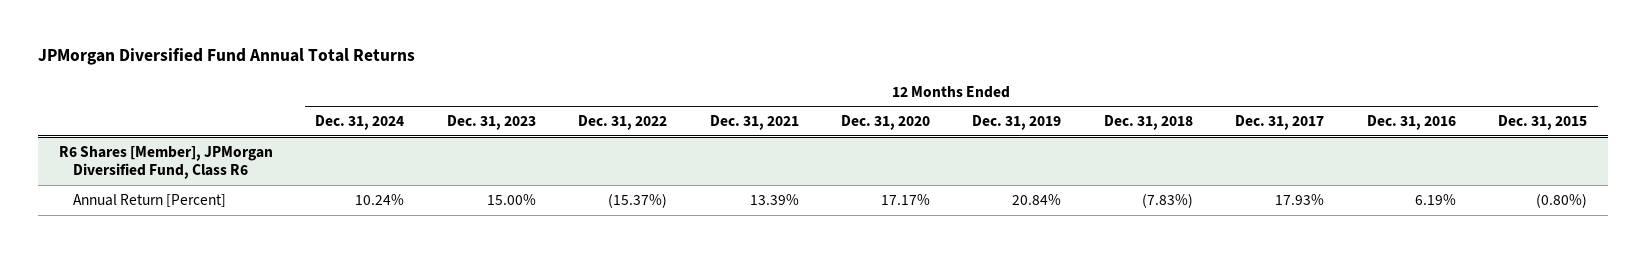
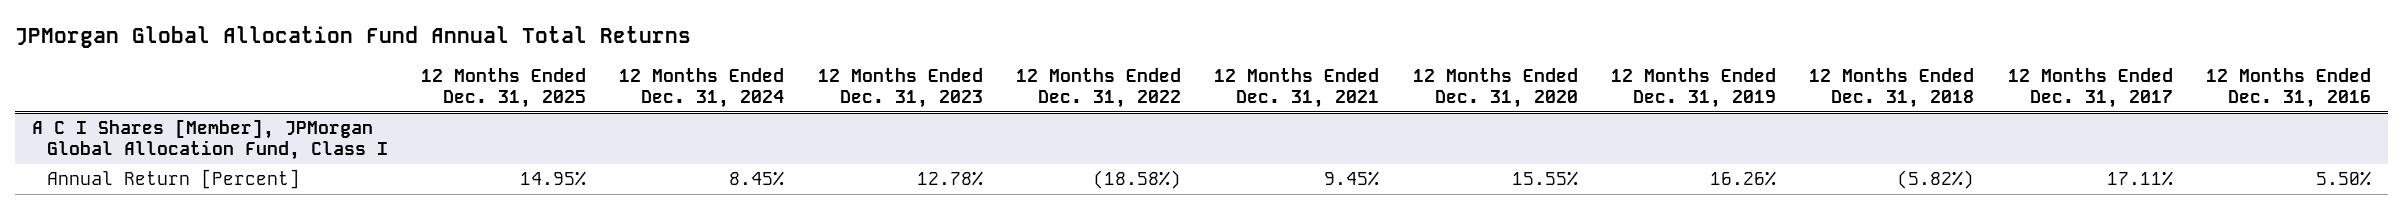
[37,48,415,66] JPMorgan Diversified Fund Annual Total Returns -> [14,25,691,48] JPMorgan Global Allocation Fund Annual Total Returns
[1498,115,1588,131] Dec. 31, 2015 -> none
none -> [421,67,587,109] 12 Months Ended Dec. 31, 2025
[58,145,273,180] R6 Shares [Member], JPMorgan Diversified Fund, Class R6 -> none
none -> [31,119,388,161] A C I Shares [Member], JPMorgan Global Allocation Fund, Class I
[355,193,405,205] 10.24% -> [729,171,785,187] 8.45%
[486,193,536,205] 15.00% -> [916,171,983,187] 12.78%
[608,192,668,208] (15.37%) -> [1093,170,1182,190] (18.58%)
[749,193,799,205] 13.39% -> [1324,171,1380,187] 9.45%
[880,193,930,205] 17.17% -> [1511,171,1578,187] 15.55%
[1012,193,1062,205] 20.84% -> [1709,171,1776,187] 16.26%
[1141,192,1193,208] (7.83%) -> [1897,170,1975,190] (5.82%)
[1275,193,1325,205] 17.93% -> [2106,171,2173,187] 17.11%
[1414,193,1456,205] 6.19% -> [2315,171,2371,187] 5.50%

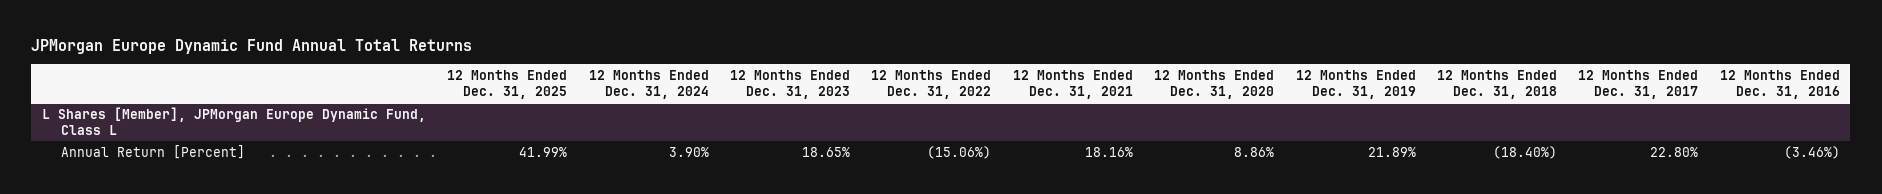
[14,25,691,48] JPMorgan Global Allocation Fund Annual Total Returns -> [31,39,473,55] JPMorgan Europe Dynamic Fund Annual Total Returns
[31,119,388,161] A C I Shares [Member], JPMorgan Global Allocation Fund, Class I -> none
none -> [41,106,426,135] L Shares [Member], JPMorgan Europe Dynamic Fund, Class L
[520,171,587,187] 14.95% -> [519,146,568,157] 41.99%
[729,171,785,187] 8.45% -> [668,146,709,157] 3.90%
[916,171,983,187] 12.78% -> [802,146,851,157] 18.65%
[1093,170,1182,190] (18.58%) -> [927,145,992,159] (15.06%)
[1324,171,1380,187] 9.45% -> [1084,146,1133,157] 18.16%
[1511,171,1578,187] 15.55% -> [1234,146,1275,157] 8.86%
[1709,171,1776,187] 16.26% -> [1367,146,1416,157] 21.89%
[1897,170,1975,190] (5.82%) -> [1492,145,1557,159] (18.40%)
[2106,171,2173,187] 17.11% -> [1650,146,1699,157] 22.80%
[2315,171,2371,187] 5.50% -> [1783,145,1840,159] (3.46%)

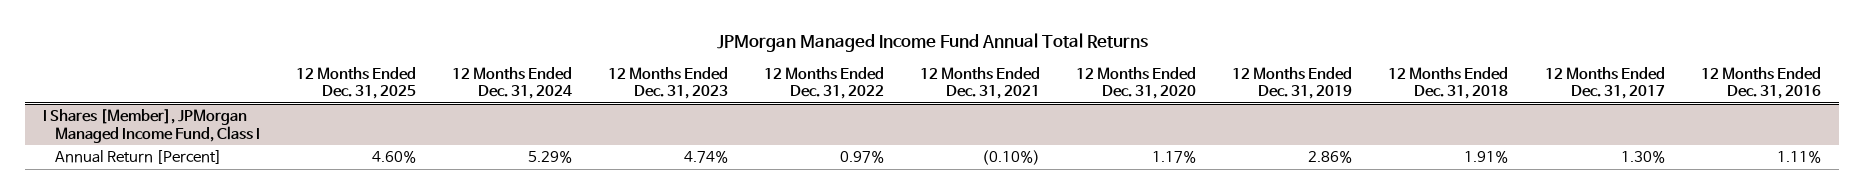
[31,39,473,55] JPMorgan Europe Dynamic Fund Annual Total Returns -> [716,33,1148,53] JPMorgan Managed Income Fund Annual Total Returns
[41,106,426,135] L Shares [Member], JPMorgan Europe Dynamic Fund, Class L -> none
none -> [42,109,260,143] I Shares [Member], JPMorgan Managed Income Fund, Class I
[519,146,568,157] 41.99% -> [371,150,416,164] 4.60%
[668,146,709,157] 3.90% -> [527,150,572,164] 5.29%
[802,146,851,157] 18.65% -> [684,150,729,164] 4.74%
[927,145,992,159] (15.06%) -> [840,150,885,164] 0.97%
[1084,146,1133,157] 18.16% -> [982,150,1041,166] (0.10%)
[1234,146,1275,157] 8.86% -> [1152,150,1197,164] 1.17%
[1367,146,1416,157] 21.89% -> [1308,150,1353,164] 2.86%
[1492,145,1557,159] (18.40%) -> [1464,150,1509,164] 1.91%
[1650,146,1699,157] 22.80% -> [1620,150,1665,164] 1.30%
[1783,145,1840,159] (3.46%) -> [1776,150,1821,164] 1.11%

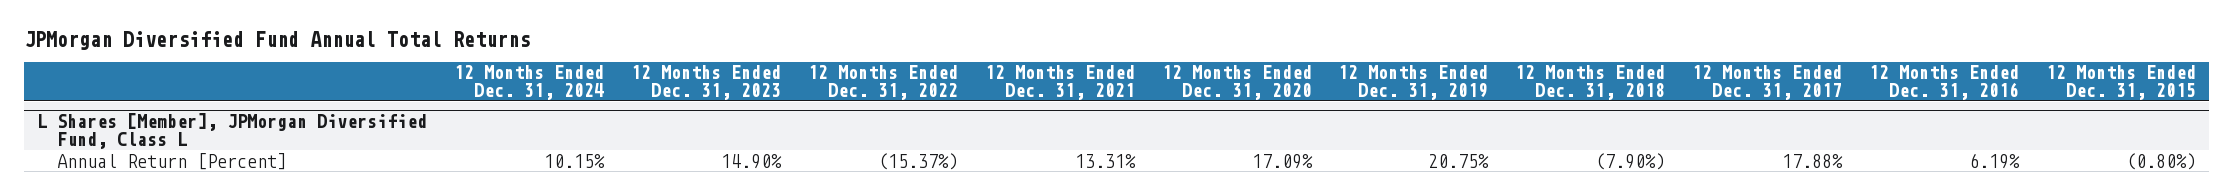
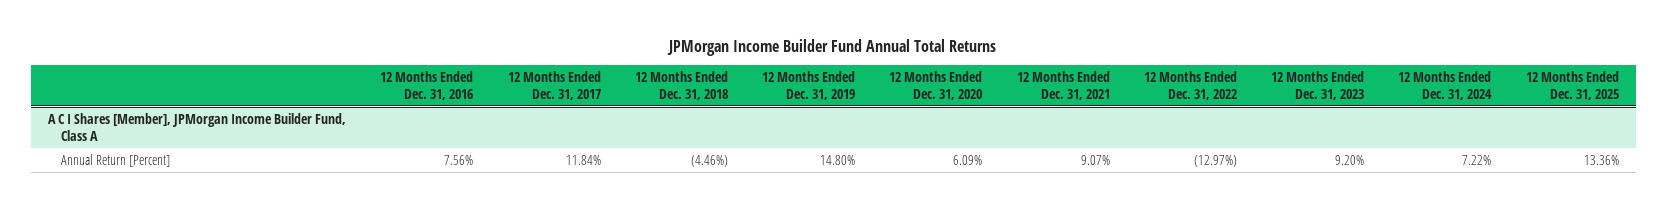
[23,30,530,50] JPMorgan Diversified Fund Annual Total Returns -> [667,38,997,56] JPMorgan Income Builder Fund Annual Total Returns
[2045,65,2196,100] 12 Months Ended Dec. 31, 2015 -> none
none -> [1525,70,1619,100] 12 Months Ended Dec. 31, 2025
[37,113,428,150] L Shares [Member], JPMorgan Diversified Fund, Class L -> none
none -> [48,112,347,141] A C I Shares [Member], JPMorgan Income Builder Fund, Class A
[544,153,606,168] 10.15% -> [1462,154,1492,165] 7.22%
[720,153,782,169] 14.90% -> [1335,154,1365,165] 9.20%
[877,152,958,170] (15.37%) -> [1193,154,1237,167] (12.97%)
[1074,153,1136,168] 13.31% -> [1080,154,1110,165] 9.07%
[1251,153,1313,169] 17.09% -> [953,154,983,165] 6.09%
[1428,153,1490,168] 20.75% -> [820,154,856,165] 14.80%
[1595,152,1666,170] (7.90%) -> [690,154,728,167] (4.46%)
[1782,153,1844,168] 17.88% -> [565,154,601,165] 11.84%
[1968,152,2020,169] 6.19% -> [444,154,474,165] 7.56%

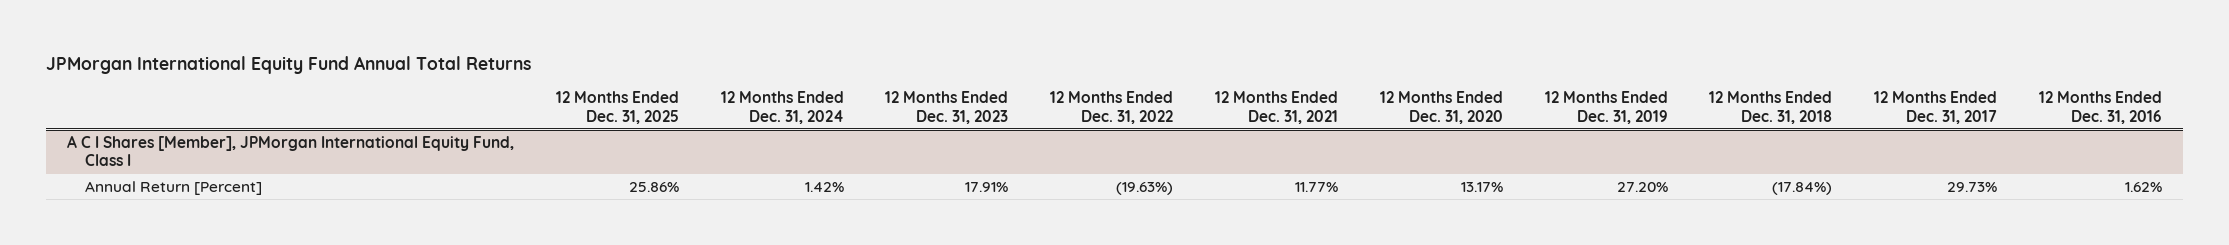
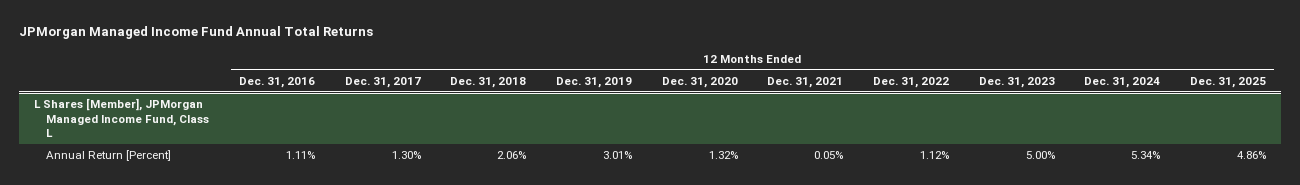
[46,55,532,74] JPMorgan International Equity Fund Annual Total Returns -> [18,26,373,40] JPMorgan Managed Income Fund Annual Total Returns
[67,135,515,167] A C I Shares [Member], JPMorgan International Equity Fund, Class I -> none
none -> [33,97,210,138] L Shares [Member], JPMorgan Managed Income Fund, Class L
[628,182,679,193] 25.86% -> [1237,150,1267,159] 4.86%
[804,182,844,193] 1.42% -> [1131,150,1161,159] 5.34%
[965,182,1009,193] 17.91% -> [1025,150,1055,159] 5.00%
[1116,182,1174,196] (19.63%) -> [920,150,950,159] 1.12%
[1295,182,1339,193] 11.77% -> [814,150,844,159] 0.05%
[1460,182,1503,193] 13.17% -> [708,150,738,159] 1.32%
[1616,182,1668,193] 27.20% -> [602,150,632,159] 3.01%
[1772,182,1833,196] (17.84%) -> [497,150,527,159] 2.06%
[1947,182,1998,193] 29.73% -> [391,150,421,159] 1.30%
[2124,182,2162,193] 1.62% -> [285,150,315,159] 1.11%

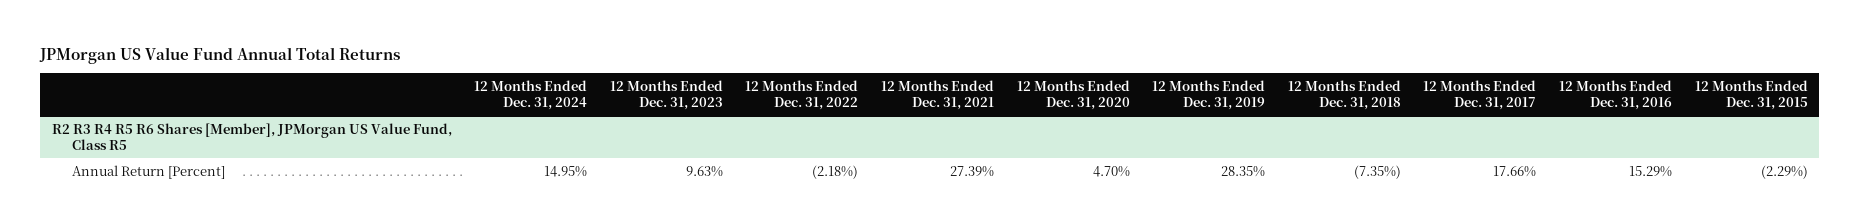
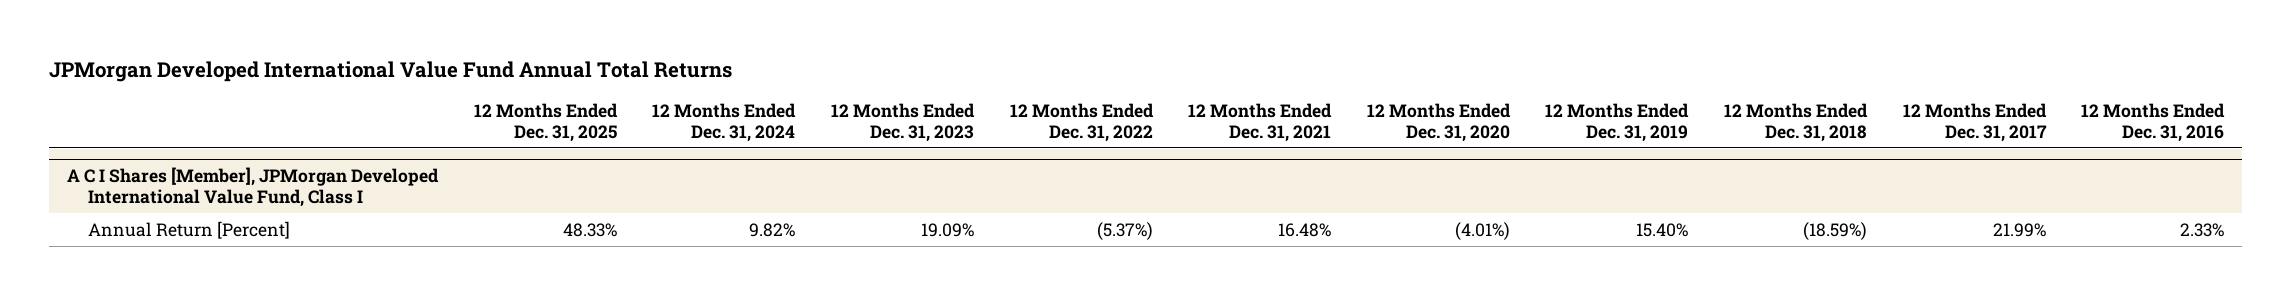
[39,47,401,65] JPMorgan US Value Fund Annual Total Returns -> [49,60,733,82] JPMorgan Developed International Value Fund Annual Total Returns
[1694,79,1808,111] 12 Months Ended Dec. 31, 2015 -> none
none -> [473,103,618,142] 12 Months Ended Dec. 31, 2025
[51,122,452,151] R2 R3 R4 R5 R6 Shares [Member], JPMorgan US Value Fund, Class R5 -> none
none -> [66,167,439,207] A C I Shares [Member], JPMorgan Developed International Value Fund, Class I
[544,165,588,177] 14.95% -> [749,222,796,237] 9.82%
[685,165,723,177] 9.63% -> [920,222,974,237] 19.09%
[812,164,859,179] (2.18%) -> [1096,221,1153,240] (5.37%)
[949,165,994,177] 27.39% -> [1278,222,1332,237] 16.48%
[1092,165,1130,177] 4.70% -> [1454,221,1510,240] (4.01%)
[1221,165,1266,177] 28.35% -> [1636,222,1689,237] 15.40%
[1353,164,1401,179] (7.35%) -> [1803,221,1868,240] (18.59%)
[1493,165,1537,177] 17.66% -> [1992,222,2046,237] 21.99%
[1628,165,1672,177] 15.29% -> [2180,222,2225,237] 2.33%

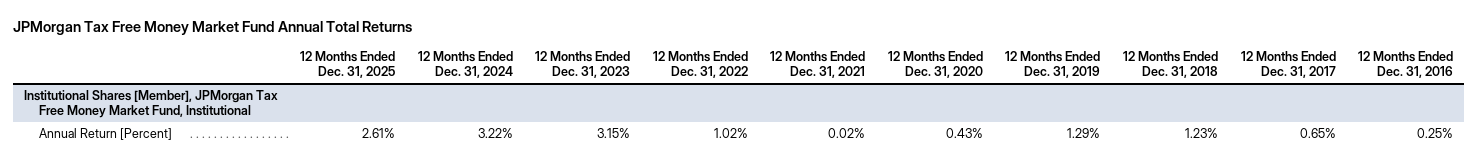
[49,60,733,82] JPMorgan Developed International Value Fund Annual Total Returns -> [12,21,412,36] JPMorgan Tax Free Money Market Fund Annual Total Returns
[66,167,439,207] A C I Shares [Member], JPMorgan Developed International Value Fund, Class I -> none
none -> [23,90,278,119] Institutional Shares [Member], JPMorgan Tax Free Money Market Fund, Institutional
[562,222,617,237] 48.33% -> [362,128,396,139] 2.61%
[749,222,796,237] 9.82% -> [477,128,513,139] 3.22%
[920,222,974,237] 19.09% -> [597,128,631,139] 3.15%
[1096,221,1153,240] (5.37%) -> [713,128,748,139] 1.02%
[1278,222,1332,237] 16.48% -> [828,128,866,139] 0.02%
[1454,221,1510,240] (4.01%) -> [945,128,983,139] 0.43%
[1636,222,1689,237] 15.40% -> [1067,128,1101,139] 1.29%
[1803,221,1868,240] (18.59%) -> [1185,128,1219,139] 1.23%
[1992,222,2046,237] 21.99% -> [1299,128,1336,139] 0.65%
[2180,222,2225,237] 2.33% -> [1417,128,1454,139] 0.25%

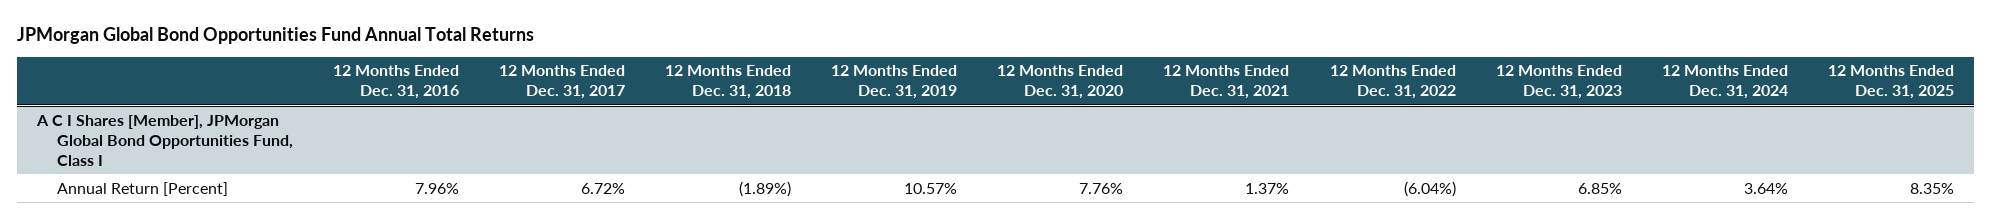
[12,21,412,36] JPMorgan Tax Free Money Market Fund Annual Total Returns -> [17,27,535,45] JPMorgan Global Bond Opportunities Fund Annual Total Returns
[23,90,278,119] Institutional Shares [Member], JPMorgan Tax Free Money Market Fund, Institutional -> none
none -> [36,114,293,166] A C I Shares [Member], JPMorgan Global Bond Opportunities Fund, Class I
[362,128,396,139] 2.61% -> [1909,182,1954,194] 8.35%
[477,128,513,139] 3.22% -> [1743,182,1788,194] 3.64%
[597,128,631,139] 3.15% -> [1577,182,1622,194] 6.85%
[713,128,748,139] 1.02% -> [1403,180,1456,197] (6.04%)
[828,128,866,139] 0.02% -> [1245,182,1290,194] 1.37%
[945,128,983,139] 0.43% -> [1079,182,1124,194] 7.76%
[1067,128,1101,139] 1.29% -> [904,182,958,194] 10.57%
[1185,128,1219,139] 1.23% -> [738,180,791,197] (1.89%)
[1299,128,1336,139] 0.65% -> [580,182,625,194] 6.72%
[1417,128,1454,139] 0.25% -> [414,182,459,194] 7.96%

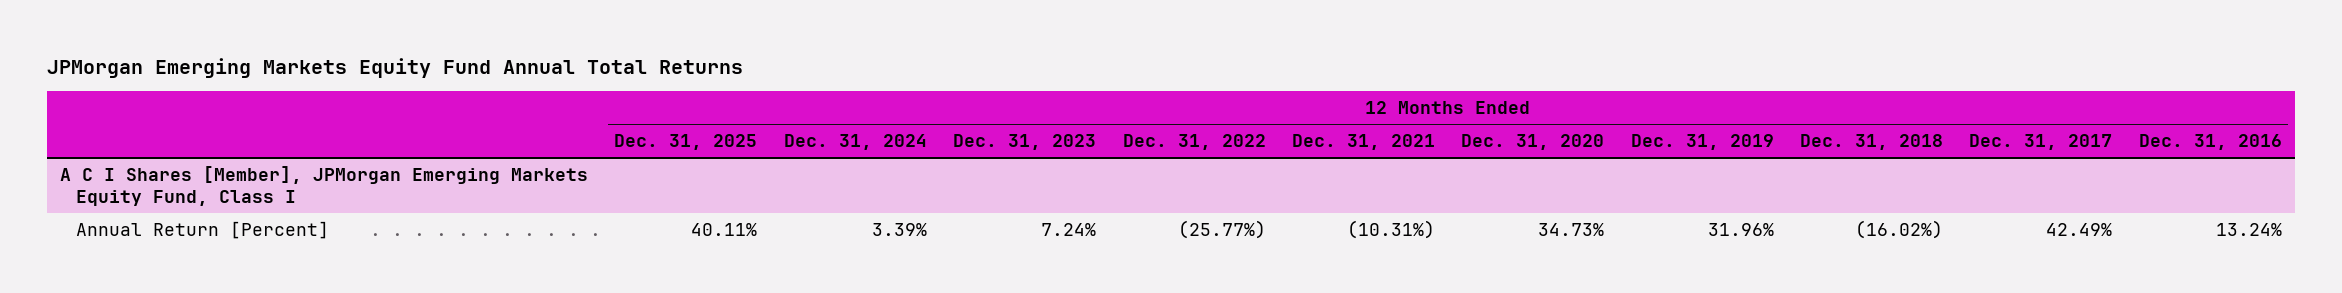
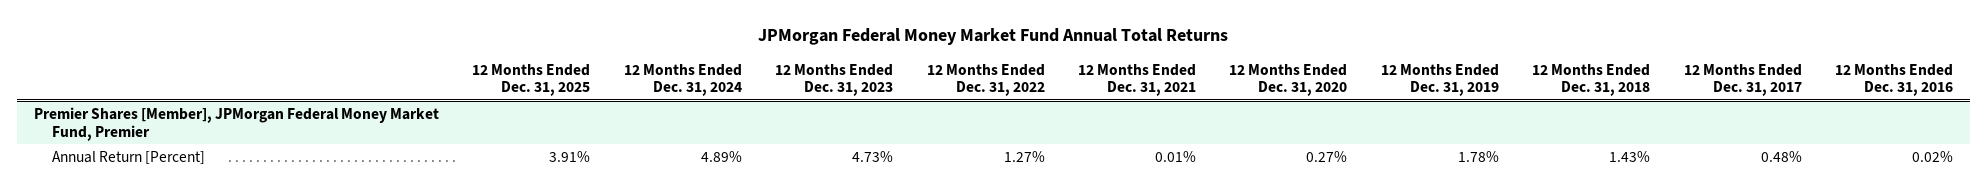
[46,57,743,78] JPMorgan Emerging Markets Equity Fund Annual Total Returns -> [758,28,1229,46] JPMorgan Federal Money Market Fund Annual Total Returns
[60,165,589,206] A C I Shares [Member], JPMorgan Emerging Markets Equity Fund, Class I -> none
none -> [34,106,440,141] Premier Shares [Member], JPMorgan Federal Money Market Fund, Premier
[691,222,758,236] 40.11% -> [549,150,591,162] 3.91%
[871,222,927,236] 3.39% -> [700,150,742,162] 4.89%
[1041,222,1097,236] 7.24% -> [852,150,894,162] 4.73%
[1177,219,1266,239] (25.77%) -> [1003,150,1045,162] 1.27%
[1346,219,1435,239] (10.31%) -> [1154,150,1196,162] 0.01%
[1538,222,1605,236] 34.73% -> [1306,150,1348,162] 0.27%
[1707,222,1774,236] 31.96% -> [1457,150,1499,162] 1.78%
[1854,219,1943,239] (16.02%) -> [1609,150,1651,162] 1.43%
[2046,222,2113,236] 42.49% -> [1760,150,1802,162] 0.48%
[2215,222,2282,236] 13.24% -> [1911,150,1953,162] 0.02%

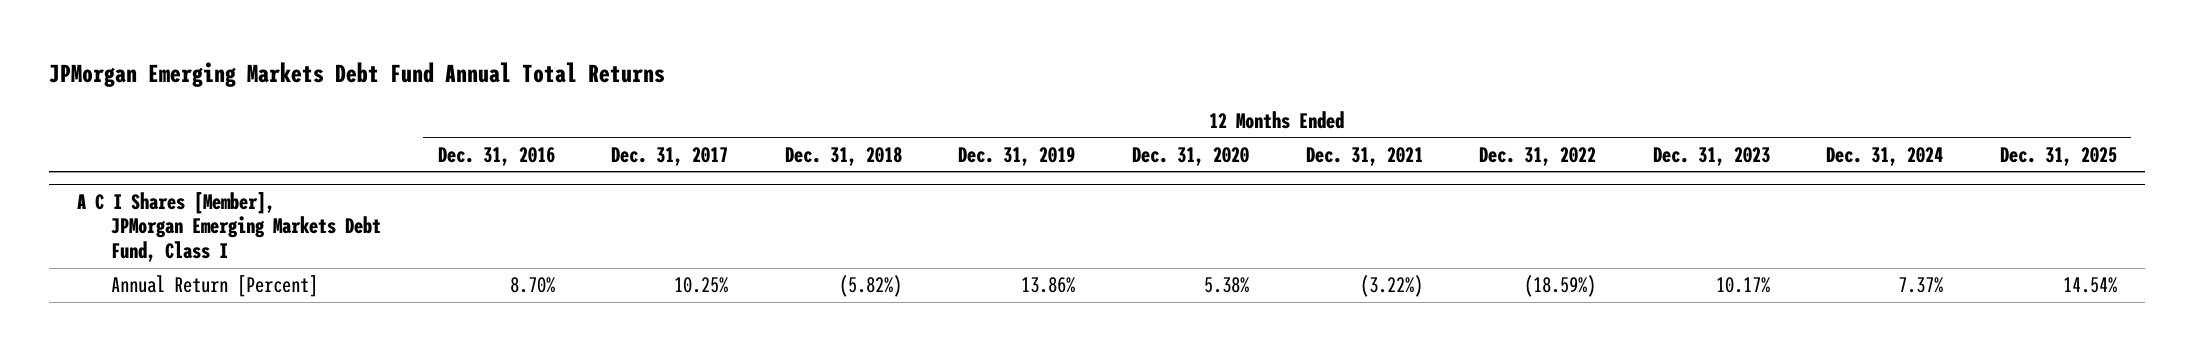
[758,28,1229,46] JPMorgan Federal Money Market Fund Annual Total Returns -> [49,62,666,88] JPMorgan Emerging Markets Debt Fund Annual Total Returns
[34,106,440,141] Premier Shares [Member], JPMorgan Federal Money Market Fund, Premier -> none
none -> [77,191,382,263] A C I Shares [Member], JPMorgan Emerging Markets Debt Fund, Class I
[549,150,591,162] 3.91% -> [2062,277,2117,294] 14.54%
[700,150,742,162] 4.89% -> [1898,277,1944,294] 7.37%
[852,150,894,162] 4.73% -> [1715,277,1770,294] 10.17%
[1003,150,1045,162] 1.27% -> [1524,275,1597,298] (18.59%)
[1154,150,1196,162] 0.01% -> [1359,275,1423,298] (3.22%)
[1306,150,1348,162] 0.27% -> [1203,277,1249,294] 5.38%
[1457,150,1499,162] 1.78% -> [1021,277,1076,294] 13.86%
[1609,150,1651,162] 1.43% -> [838,275,902,298] (5.82%)
[1760,150,1802,162] 0.48% -> [674,277,729,294] 10.25%
[1911,150,1953,162] 0.02% -> [509,277,555,294] 8.70%

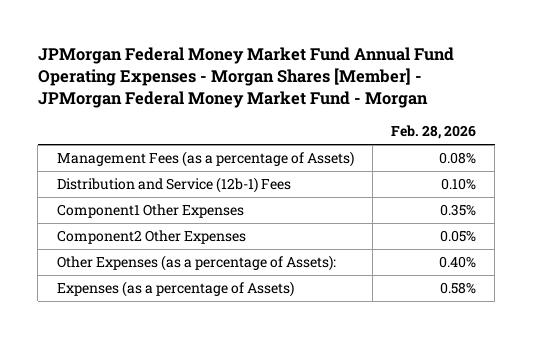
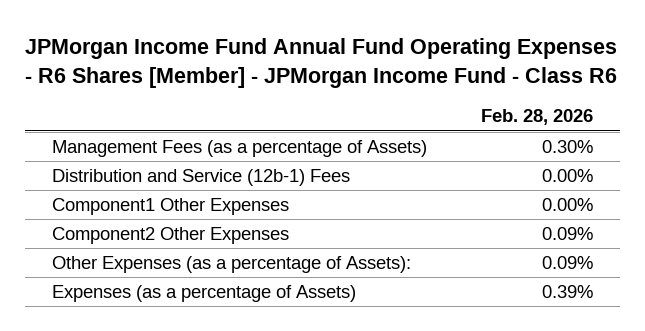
[37,46,454,108] JPMorgan Federal Money Market Fund Annual Fund Operating Expenses - Morgan Shares [Member] - JPMorgan Federal Money Market Fund - Morgan -> [25,37,618,88] JPMorgan Income Fund Annual Fund Operating Expenses - R6 Shares [Member] - JPMorgan Income Fund - Class R6
[438,152,476,165] 0.08% -> [541,140,593,154] 0.30%
[440,178,476,191] 0.10% -> [541,169,593,183] 0.00%
[439,204,476,217] 0.35% -> [541,198,593,212] 0.00%
[439,230,476,243] 0.05% -> [541,227,593,241] 0.09%
[438,256,476,269] 0.40% -> [541,256,593,270] 0.09%
[439,282,476,295] 0.58% -> [541,285,593,299] 0.39%

